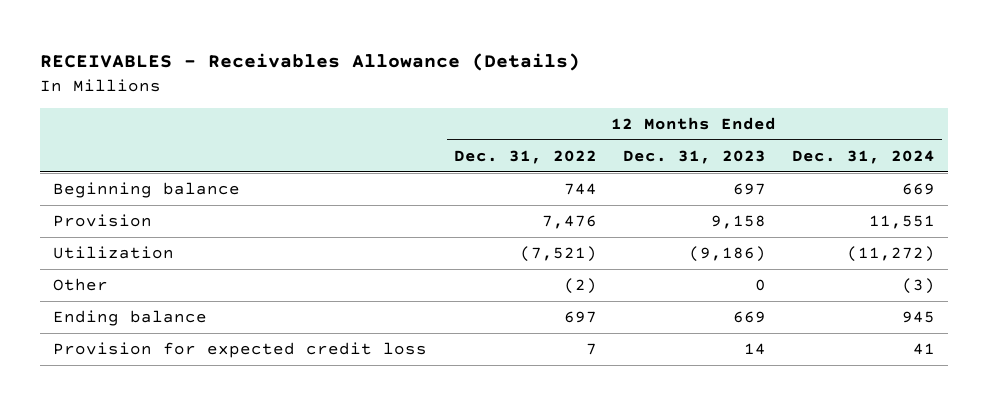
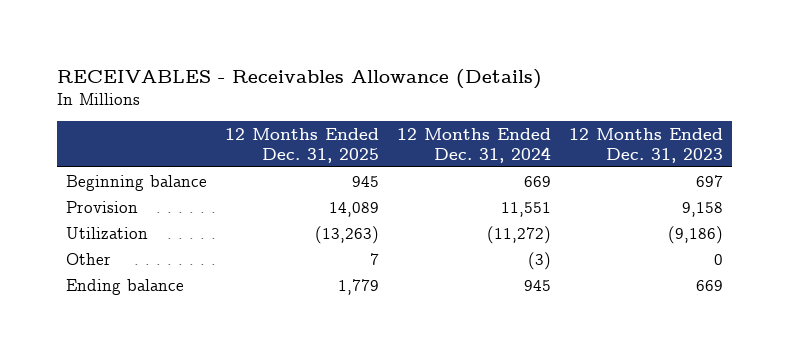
[453,149,597,164] Dec. 31, 2022 -> none
none -> [225,127,380,163] 12 Months Ended Dec. 31, 2025
[53,341,428,358] Provision for expected credit loss -> none

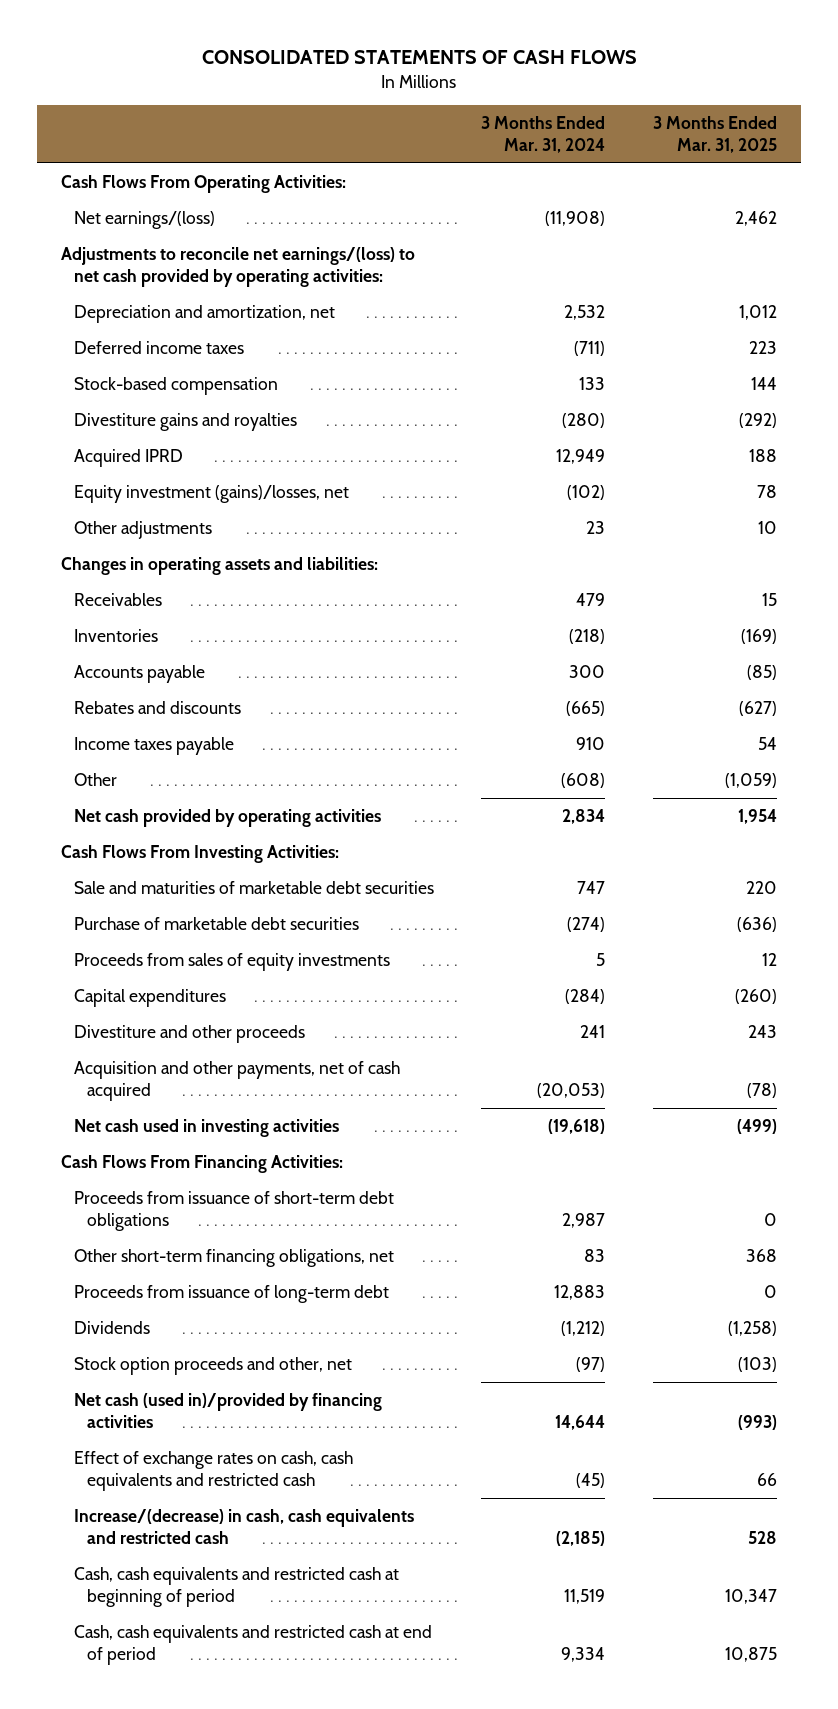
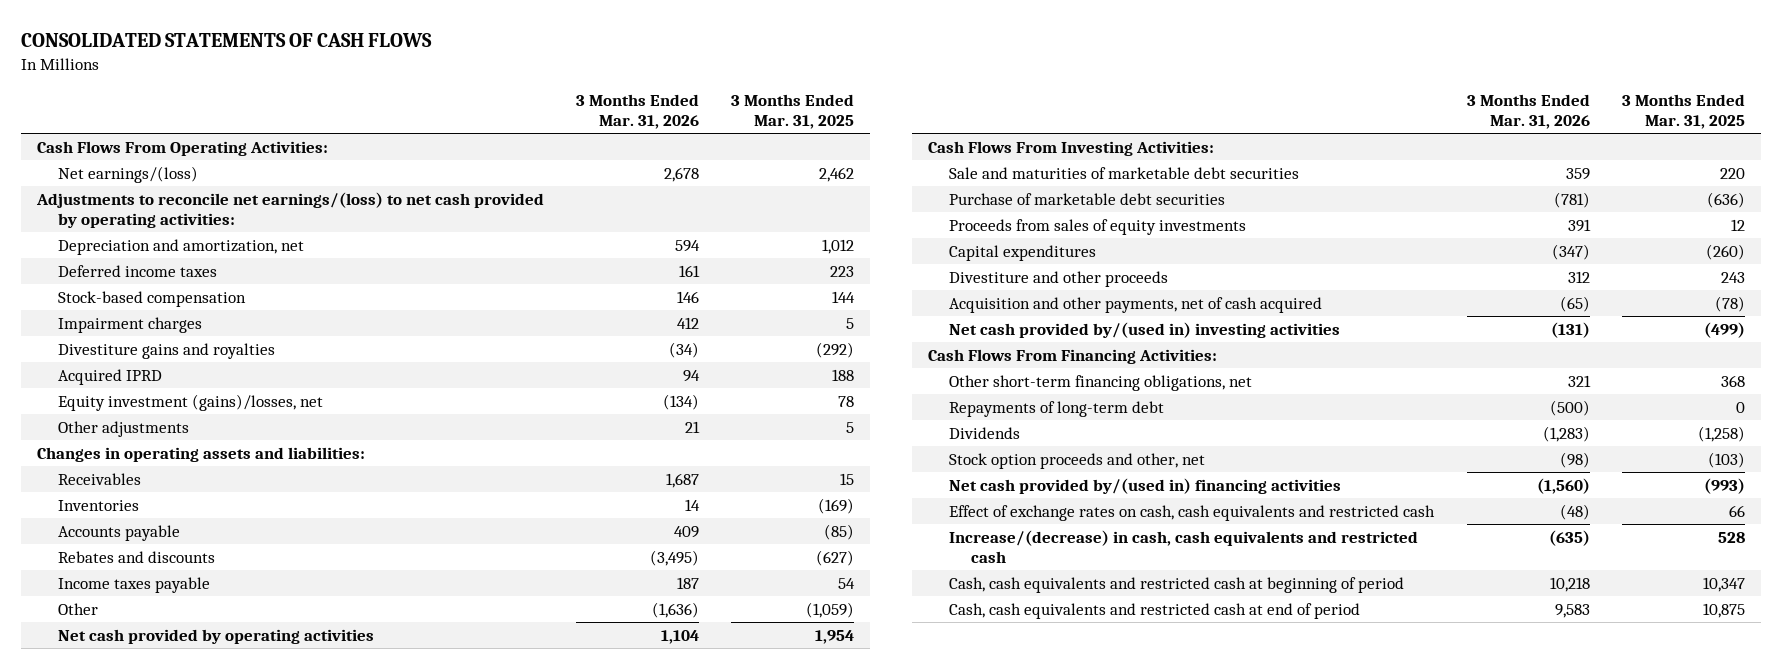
[481,116,606,154] 3 Months Ended Mar. 31, 2024 -> none
none -> [575,93,699,129] 3 Months Ended Mar. 31, 2026
none -> [58,316,203,333] Impairment charges
[757,520,777,534] 10 -> [845,421,854,433] 5
[73,1118,339,1137] Net cash used in investing activities -> [949,321,1341,338] Net cash provided by/(used in) investing activities
[73,1190,394,1231] Proceeds from issuance of short-term debt obligations -> none
[73,1284,389,1303] Proceeds from issuance of long-term debt -> [949,400,1165,417] Repayments of long-term debt
[73,1392,382,1428] Net cash (used in)/provided by financing activities -> [949,477,1342,494] Net cash provided by/(used in) financing activities

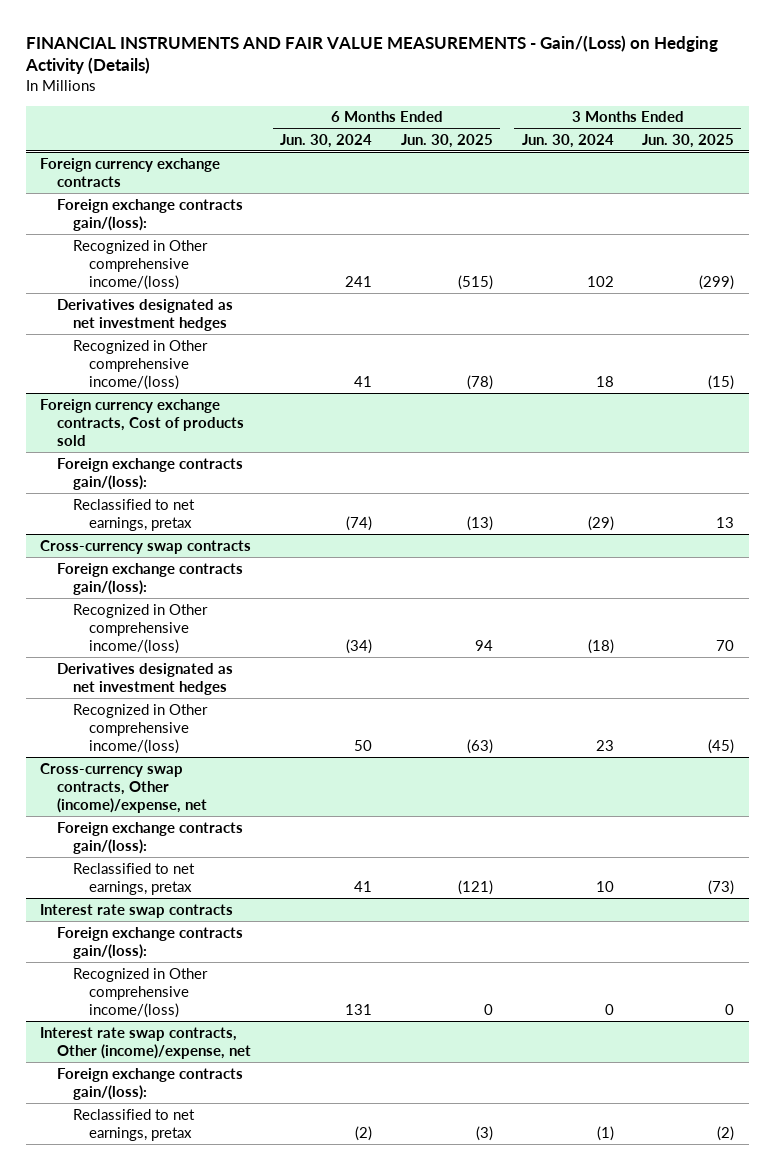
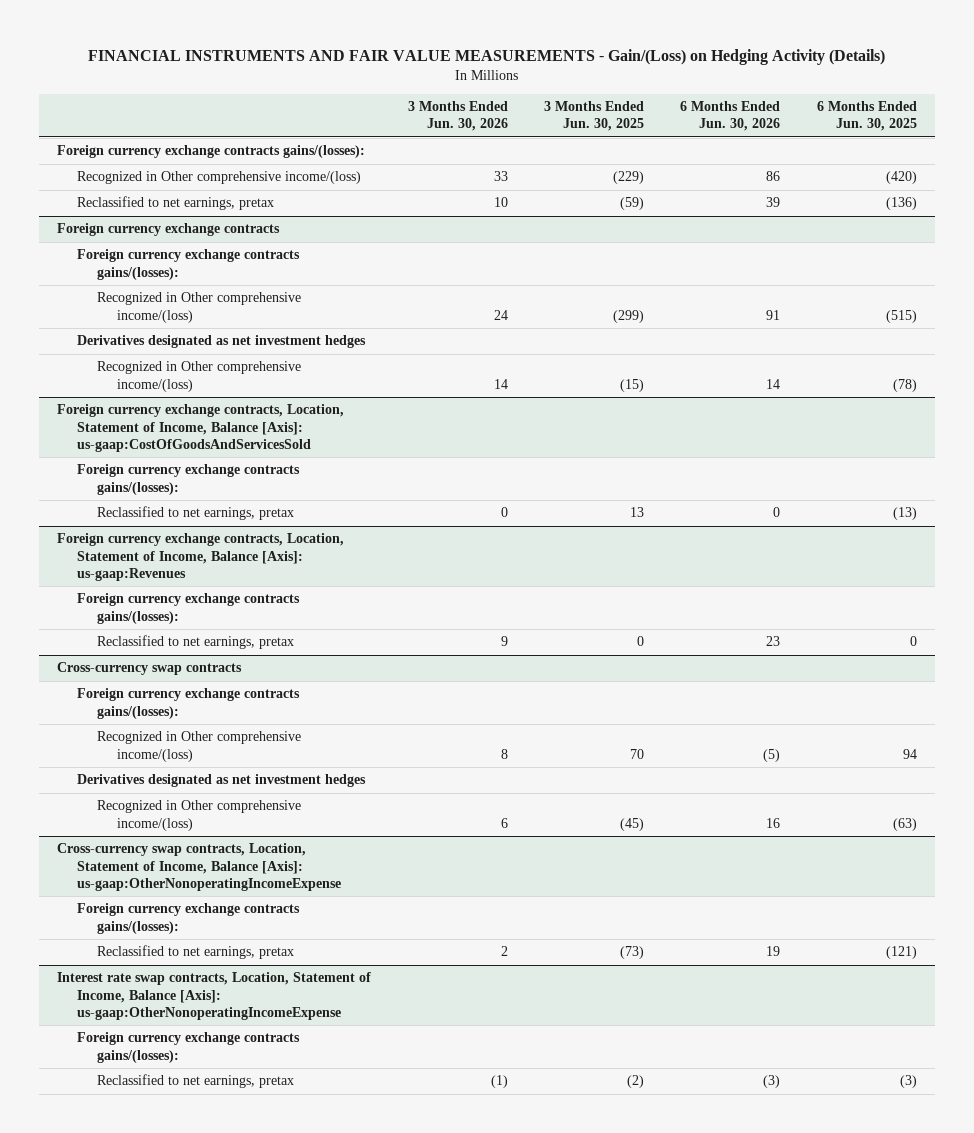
[280,133,373,148] Jun. 30, 2024 -> none
[521,133,614,148] Jun. 30, 2024 -> none
none -> [407,101,508,132] 3 Months Ended Jun. 30, 2026
none -> [680,101,781,132] 6 Months Ended Jun. 30, 2026
none -> [57,145,366,159] Foreign currency exchange contracts gains/(losses):
none -> [77,171,362,185] Recognized in Other comprehensive income/(loss)
none -> [77,196,275,211] Reclassified to net earnings, pretax
[56,198,243,231] Foreign exchange contracts gain/(loss): -> [77,249,301,280] Foreign currency exchange contracts gains/(losses):
[40,398,244,447] Foreign currency exchange contracts, Cost of products sold -> none
none -> [57,404,345,453] Foreign currency exchange contracts, Location, Statement of Income, Balance [Axis]: us-gaap:CostOfGoodsAndServicesSold
[56,457,243,490] Foreign exchange contracts gain/(loss): -> [77,464,301,495] Foreign currency exchange contracts gains/(losses):
none -> [57,533,345,582] Foreign currency exchange contracts, Location, Statement of Income, Balance [Axis]: us-gaap:Revenues
none -> [77,593,301,624] Foreign currency exchange contracts gains/(losses):
none -> [97,635,295,650] Reclassified to net earnings, pretax
[56,562,243,595] Foreign exchange contracts gain/(loss): -> [77,688,301,719] Foreign currency exchange contracts gains/(losses):
[40,762,207,814] Cross-currency swap contracts, Other (income)/expense, net -> none
none -> [57,843,342,892] Cross-currency swap contracts, Location, Statement of Income, Balance [Axis]: us-gaap:OtherNonoperatingIncomeExpense
[56,821,243,854] Foreign exchange contracts gain/(loss): -> [77,903,301,934] Foreign currency exchange contracts gains/(losses):
[40,903,234,918] Interest rate swap contracts -> none
[73,967,209,1019] Recognized in Other comprehensive income/(loss) -> none
[40,1026,251,1059] Interest rate swap contracts, Other (income)/expense, net -> none
[56,1067,243,1100] Foreign exchange contracts gain/(loss): -> none
none -> [57,972,372,1021] Interest rate swap contracts, Location, Statement of Income, Balance [Axis]: us-gaap:OtherNonoperatingIncomeExpense
[56,926,243,959] Foreign exchange contracts gain/(loss): -> [77,1032,301,1063] Foreign currency exchange contracts gains/(losses):

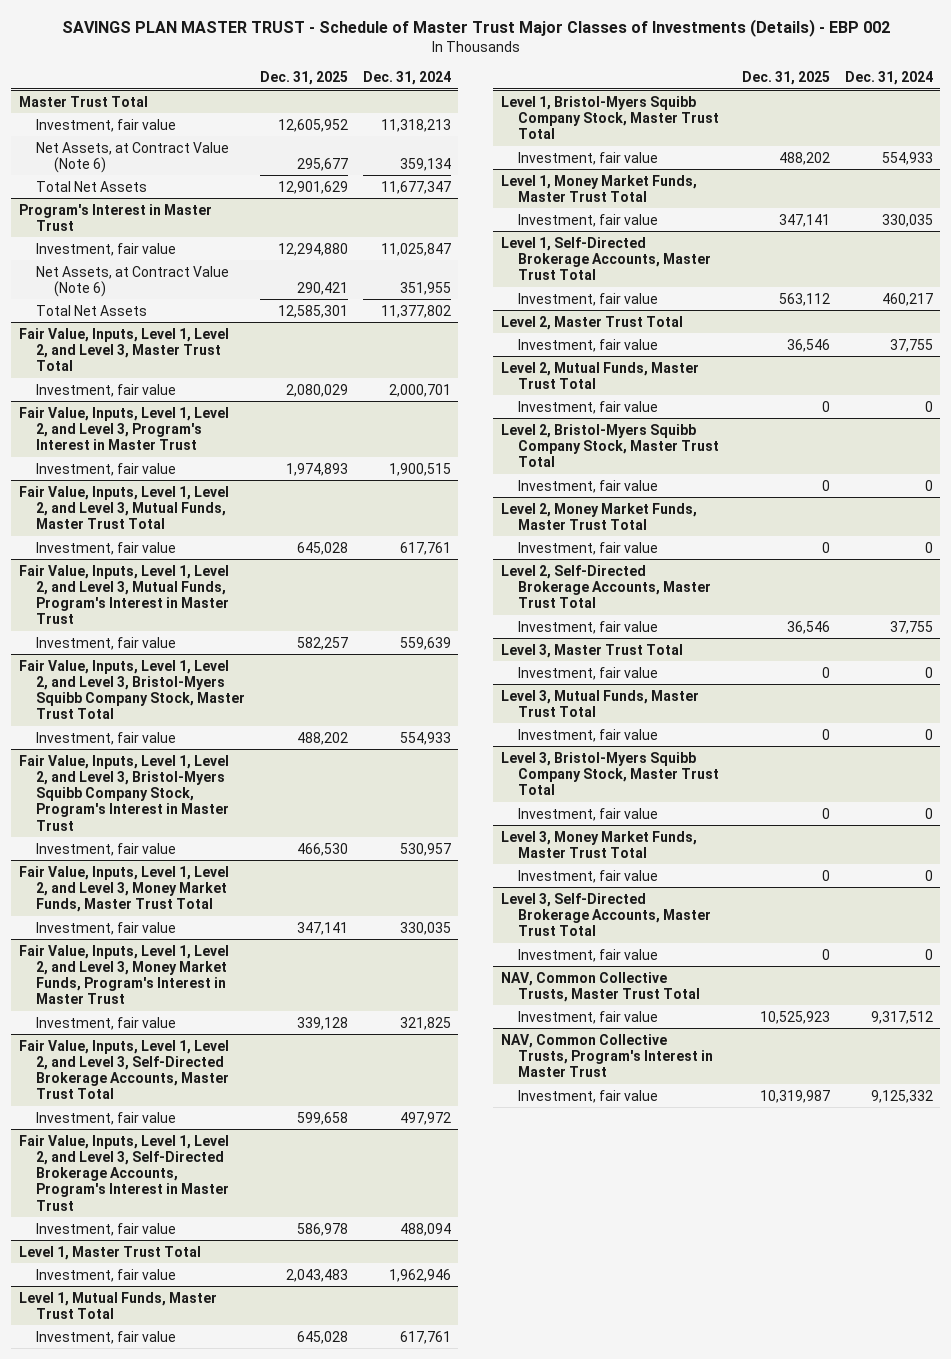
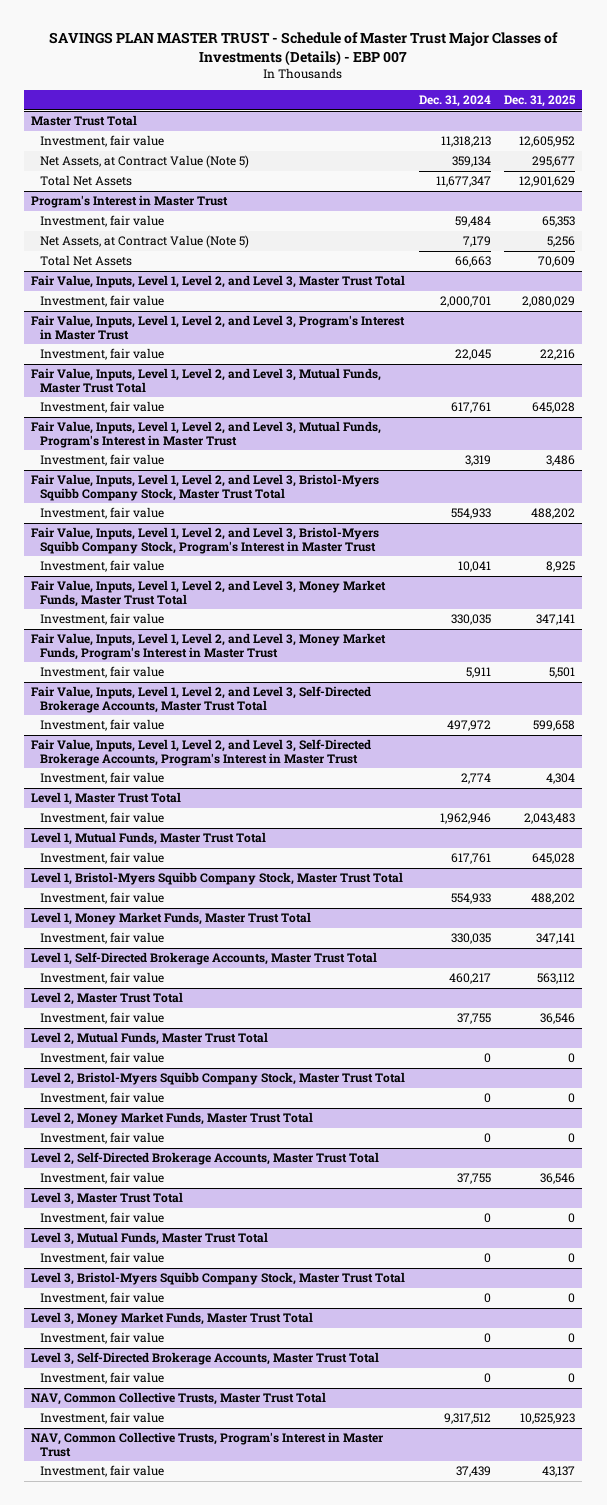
[61,18,890,37] SAVINGS PLAN MASTER TRUST - Schedule of Master Trust Major Classes of Investments (Details) - EBP 002 -> [49,32,559,66] SAVINGS PLAN MASTER TRUST - Schedule of Master Trust Major Classes of Investments (Details) - EBP 007
[36,141,230,173] Net Assets, at Contract Value (Note 6) -> [39,155,249,169] Net Assets, at Contract Value (Note 5)
[278,242,349,256] 12,294,880 -> [542,216,576,228] 65,353
[380,242,451,256] 11,025,847 -> [454,216,491,228] 59,484
[36,265,230,297] Net Assets, at Contract Value (Note 6) -> [39,235,249,249] Net Assets, at Contract Value (Note 5)
[297,281,349,295] 290,421 -> [547,236,576,248] 5,256
[399,281,451,295] 351,955 -> [462,236,491,248] 7,179
[278,304,349,318] 12,585,301 -> [538,256,576,268] 70,609
[380,304,451,318] 11,377,802 -> [454,256,491,268] 66,663
[286,462,349,476] 1,974,893 -> [540,349,576,361] 22,216
[388,462,451,476] 1,900,515 -> [454,349,491,361] 22,045
[297,636,349,650] 582,257 -> [546,455,576,467] 3,486
[399,636,451,650] 559,639 -> [464,455,491,467] 3,319
[297,842,349,856] 466,530 -> [546,561,576,573] 8,925
[399,842,451,856] 530,957 -> [457,561,491,573] 10,041
[297,1016,349,1030] 339,128 -> [549,667,576,679] 5,501
[399,1016,451,1030] 321,825 -> [465,667,491,679] 5,911
[297,1222,349,1236] 586,978 -> [546,773,576,785] 4,304
[399,1222,451,1236] 488,094 -> [460,773,491,785] 2,774
[760,1089,831,1103] 10,319,987 -> [542,1466,576,1478] 43,137
[870,1089,933,1103] 9,125,332 -> [455,1466,491,1478] 37,439

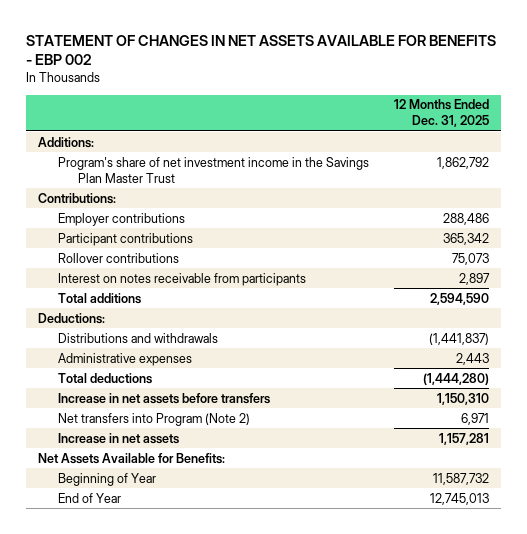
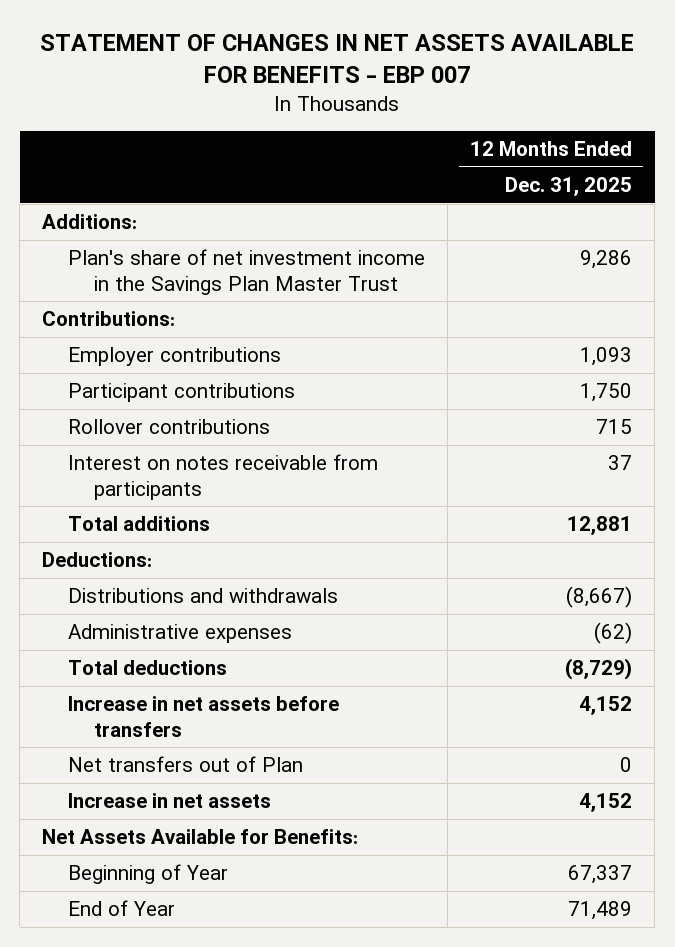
[25,34,496,66] STATEMENT OF CHANGES IN NET ASSETS AVAILABLE FOR BENEFITS - EBP 002 -> [40,34,635,84] STATEMENT OF CHANGES IN NET ASSETS AVAILABLE FOR BENEFITS - EBP 007
[58,156,370,183] Program's share of net investment income in the Savings Plan Master Trust -> [68,249,426,295] Plan's share of net investment income in the Savings Plan Master Trust
[437,156,490,169] 1,862,792 -> [580,250,633,270] 9,286
[443,212,490,225] 288,486 -> [580,347,633,367] 1,093
[443,232,490,245] 365,342 -> [580,383,633,403] 1,750
[452,252,490,265] 75,073 -> [596,419,633,435] 715
[459,272,491,285] 2,897 -> [608,455,633,471] 37
[430,292,490,305] 2,594,590 -> [567,516,633,536] 12,881
[429,332,490,345] (1,441,837) -> [566,586,633,609] (8,667)
[456,352,490,365] 2,443 -> [594,622,633,645] (62)
[423,372,490,385] (1,444,280) -> [565,658,633,681] (8,729)
[437,392,490,405] 1,150,310 -> [579,696,633,716] 4,152
[58,412,251,426] Net transfers into Program (Note 2) -> [68,756,304,773] Net transfers out of Plan
[461,412,490,425] 6,971 -> [620,757,633,773] 0
[439,432,490,445] 1,157,281 -> [579,793,633,813] 4,152
[433,472,490,485] 11,587,732 -> [568,865,633,885] 67,337
[430,492,490,505] 12,745,013 -> [568,901,633,921] 71,489

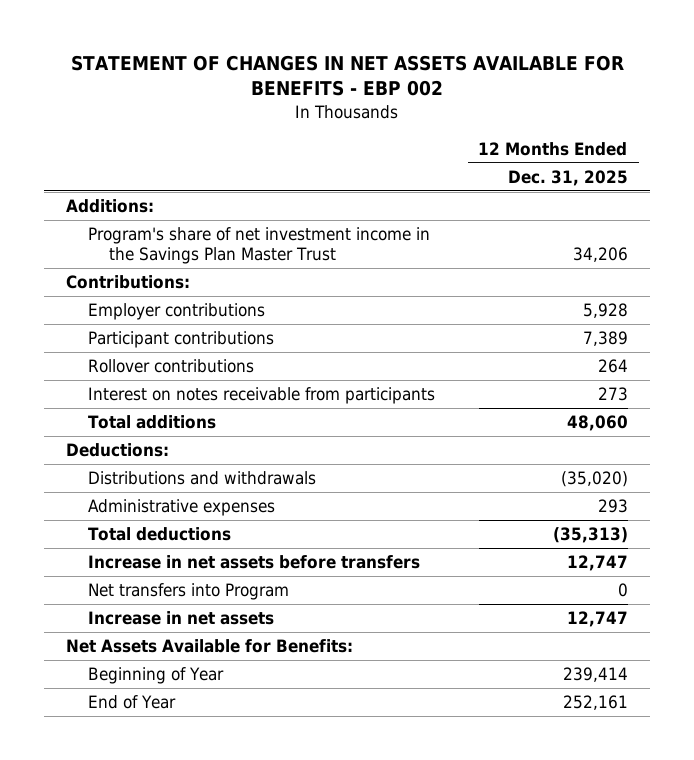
[40,34,635,84] STATEMENT OF CHANGES IN NET ASSETS AVAILABLE FOR BENEFITS - EBP 007 -> [70,54,624,97] STATEMENT OF CHANGES IN NET ASSETS AVAILABLE FOR BENEFITS - EBP 002
[68,249,426,295] Plan's share of net investment income in the Savings Plan Master Trust -> [87,227,430,265] Program's share of net investment income in the Savings Plan Master Trust
[580,250,633,270] 9,286 -> [572,247,628,263] 34,206
[580,347,633,367] 1,093 -> [582,303,628,319] 5,928
[580,383,633,403] 1,750 -> [582,331,628,347] 7,389
[596,419,633,435] 715 -> [597,359,628,374] 264
[608,455,633,471] 37 -> [597,387,628,402] 273
[567,516,633,536] 12,881 -> [566,415,628,432] 48,060
[566,586,633,609] (8,667) -> [560,471,628,488] (35,020)
[594,622,633,645] (62) -> [597,499,628,514] 293
[565,658,633,681] (8,729) -> [552,527,628,544] (35,313)
[579,696,633,716] 4,152 -> [566,555,628,572] 12,747
[68,756,304,773] Net transfers out of Plan -> [87,583,289,601] Net transfers into Program
[579,793,633,813] 4,152 -> [566,611,628,628] 12,747
[568,865,633,885] 67,337 -> [562,667,628,683] 239,414
[568,901,633,921] 71,489 -> [562,695,628,711] 252,161

